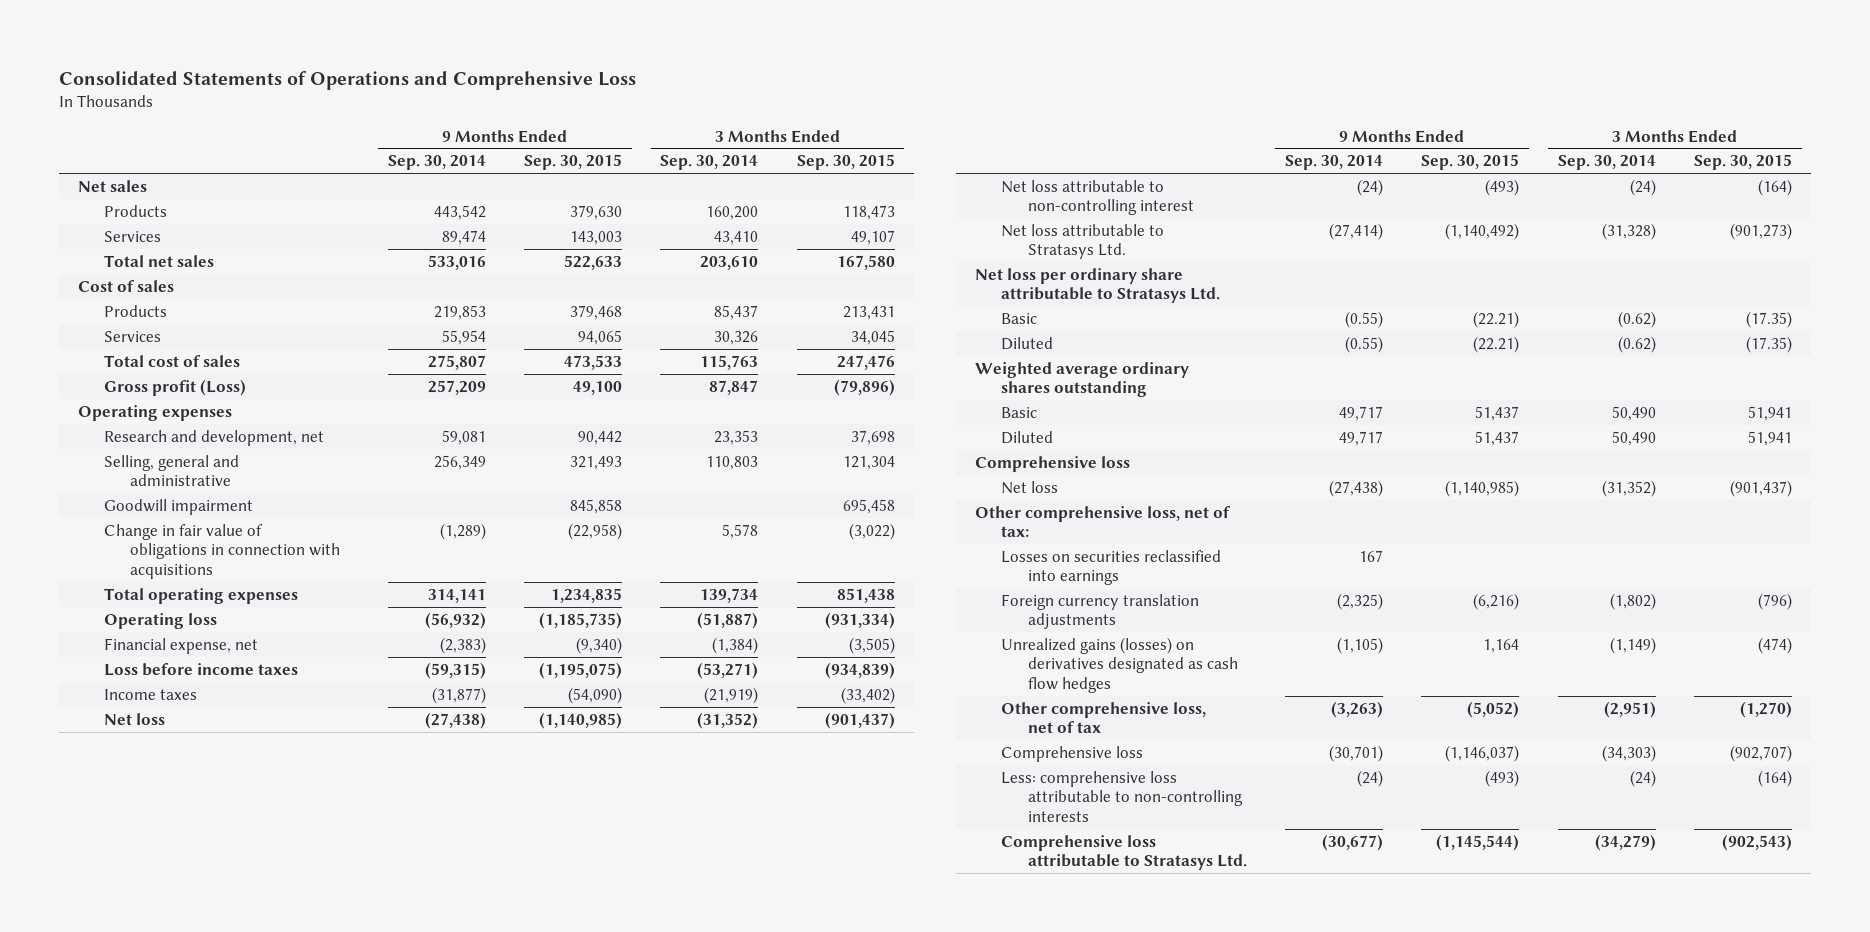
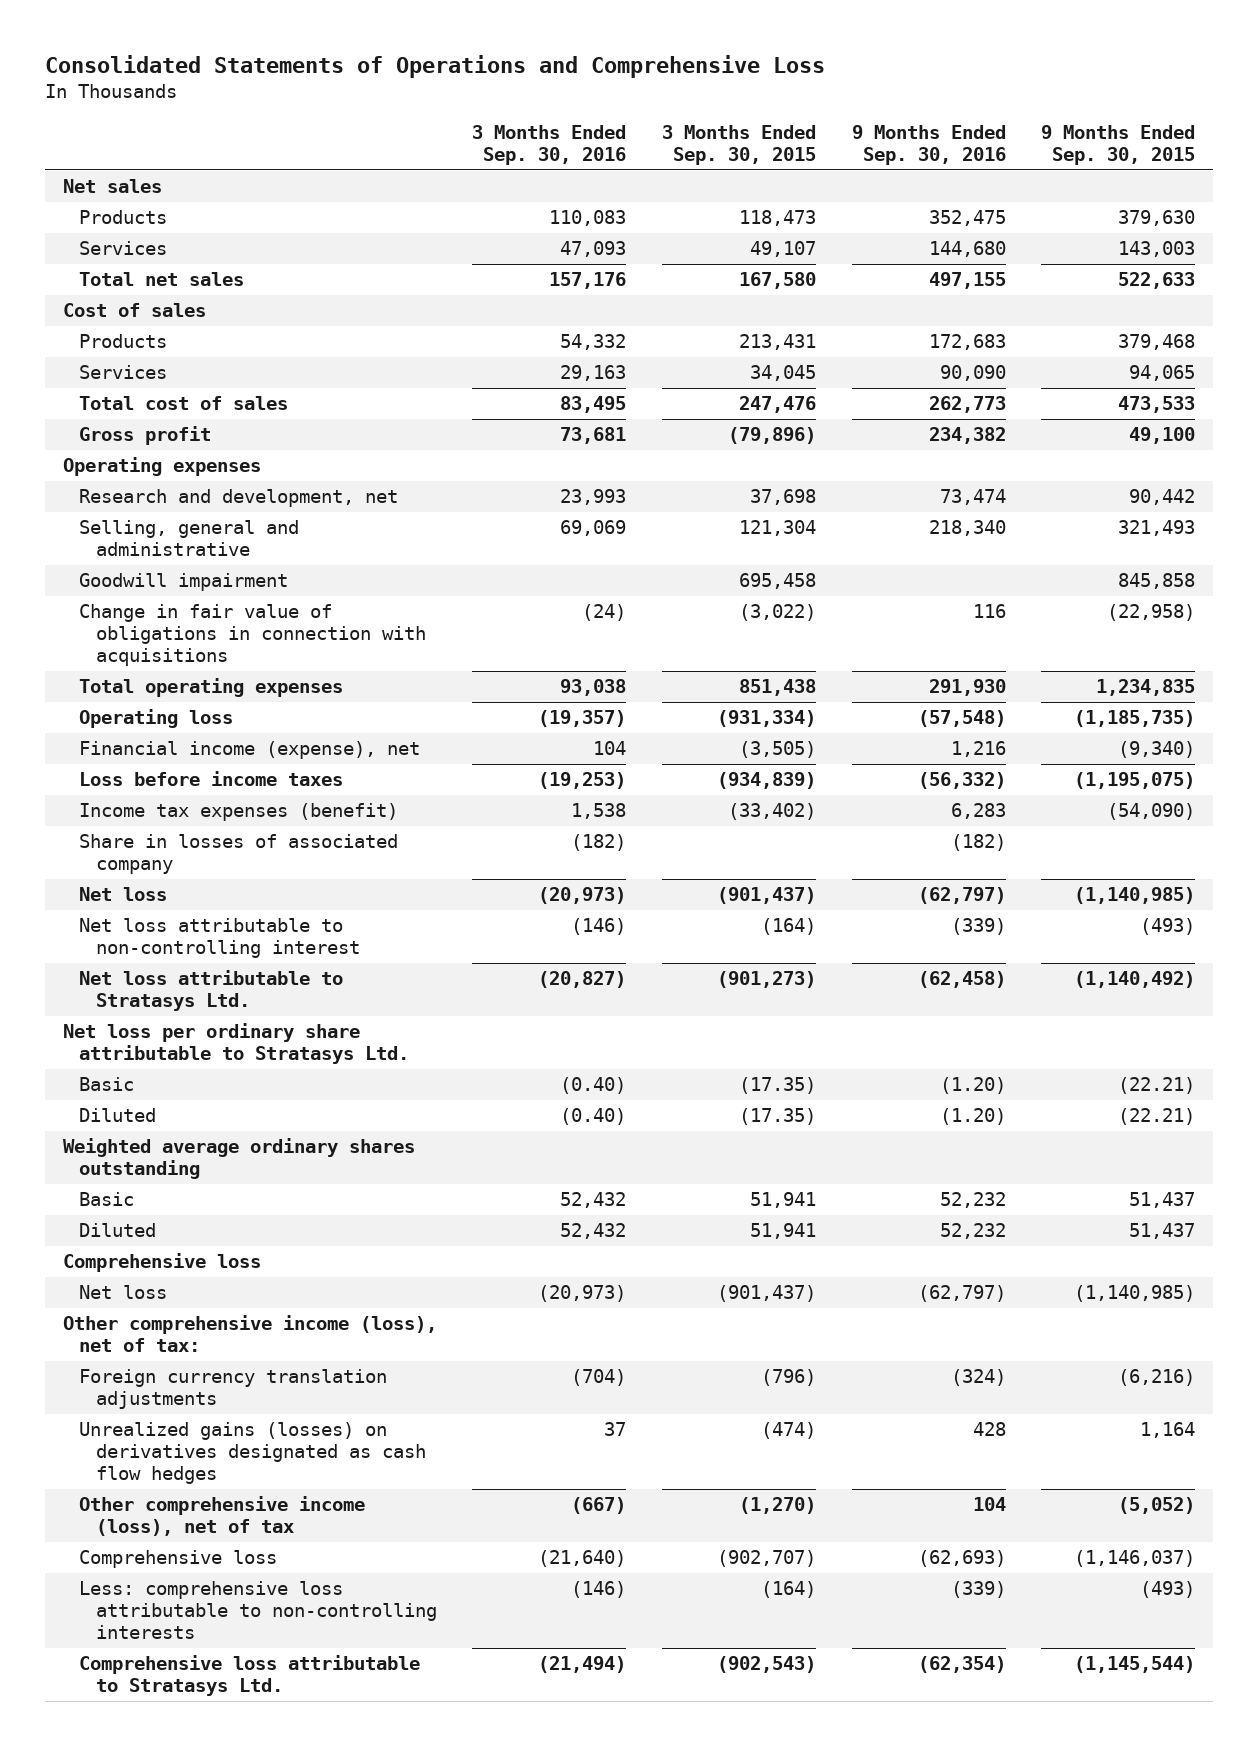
[387,155,486,171] Sep. 30, 2014 -> none
[660,155,759,171] Sep. 30, 2014 -> none
none -> [472,125,627,166] 3 Months Ended Sep. 30, 2016
none -> [851,125,1006,166] 9 Months Ended Sep. 30, 2016
[104,378,247,396] Gross profit (Loss) -> [79,426,212,446] Gross profit
[104,637,259,654] Financial expense, net -> [79,741,421,760] Financial income (expense), net
[104,688,198,700] Income taxes -> [79,803,399,822] Income tax expenses (benefit)
none -> [79,834,399,875] Share in losses of associated company
[1001,549,1222,586] Losses on securities reclassified into earnings -> none
[975,505,1232,538] Other comprehensive loss, net of tax: -> [62,1315,437,1353] Other comprehensive income (loss), net of tax:
[1001,701,1207,734] Other comprehensive loss, net of tax -> [79,1496,366,1537] Other comprehensive income (loss), net of tax

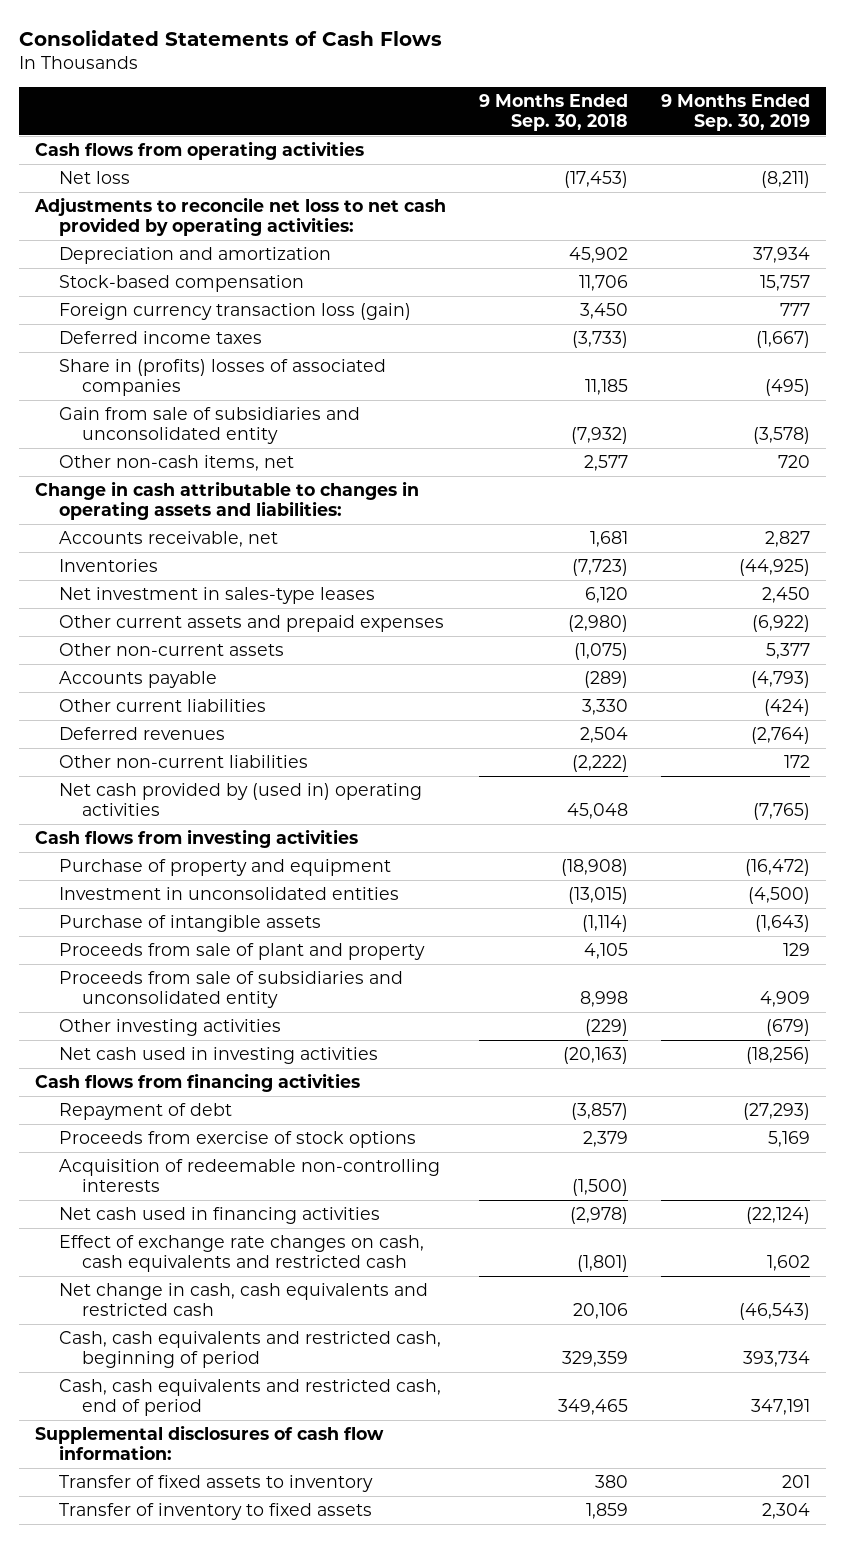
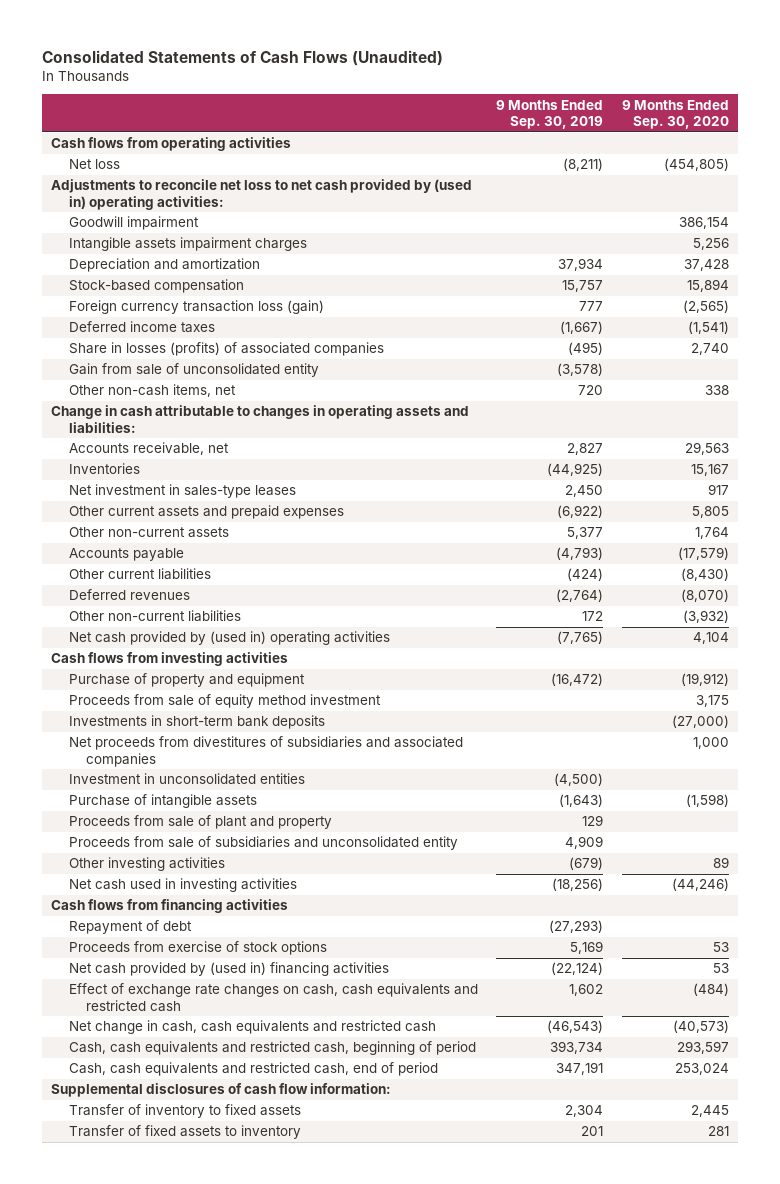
[18,29,442,46] Consolidated Statements of Cash Flows -> [42,49,444,66] Consolidated Statements of Cash Flows (Unaudited)
[479,93,629,132] 9 Months Ended Sep. 30, 2018 -> none
none -> [621,99,729,130] 9 Months Ended Sep. 30, 2020
[34,196,447,237] Adjustments to reconcile net loss to net cash provided by operating activities: -> [51,179,473,210] Adjustments to reconcile net loss to net cash provided by (used in) operating activities:
none -> [68,216,199,231] Goodwill impairment
none -> [68,237,307,252] Intangible assets impairment charges
[58,358,386,397] Share in (profits) losses of associated companies -> [68,342,384,357] Share in losses (profits) of associated companies
[58,406,360,445] Gain from sale of subsidiaries and unconsolidated entity -> [68,363,319,378] Gain from sale of unconsolidated entity
none -> [68,694,381,709] Proceeds from sale of equity method investment
none -> [68,715,325,730] Investments in short-term bank deposits
none -> [68,736,463,767] Net proceeds from divestitures of subsidiaries and associated companies
[58,1158,440,1193] Acquisition of redeemable non-controlling interests -> none
[58,1206,380,1224] Net cash used in financing activities -> [68,962,389,977] Net cash provided by (used in) financing activities
[58,1474,373,1492] Transfer of fixed assets to inventory -> [68,1125,301,1140] Transfer of fixed assets to inventory

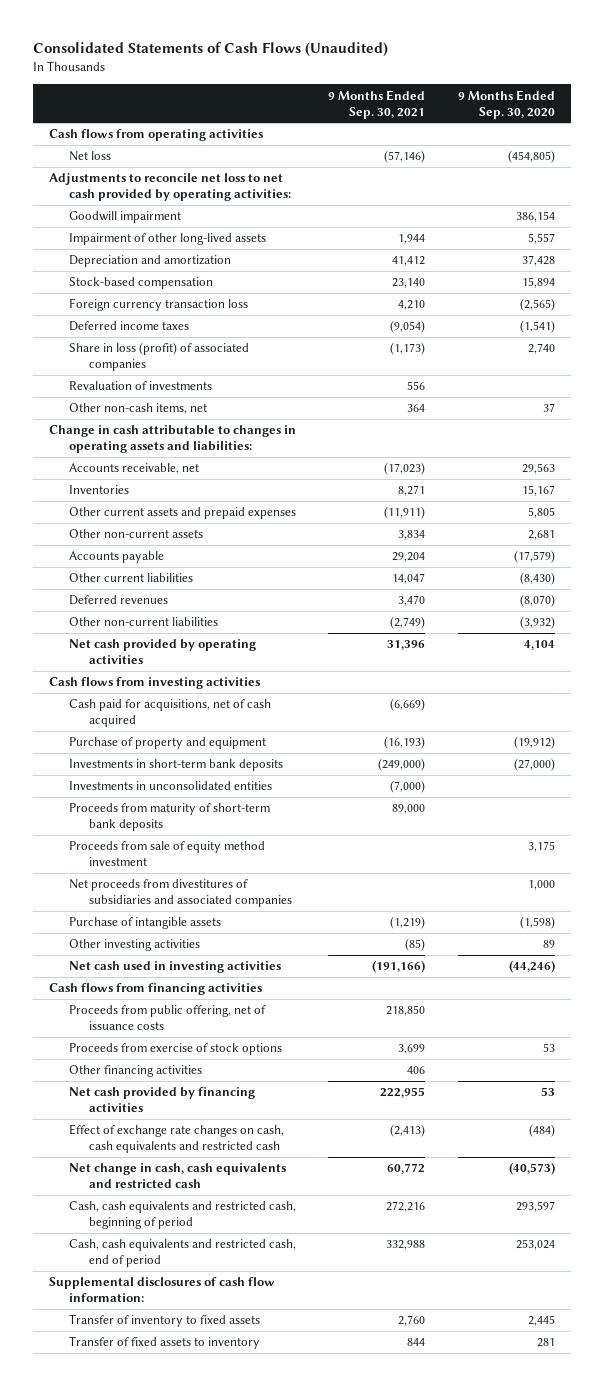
[496,99,604,130] 9 Months Ended Sep. 30, 2019 -> none
none -> [328,89,426,119] 9 Months Ended Sep. 30, 2021
[51,179,473,210] Adjustments to reconcile net loss to net cash provided by (used in) operating activities: -> [49,173,291,202] Adjustments to reconcile net loss to net cash provided by operating activities:
[68,237,307,252] Intangible assets impairment charges -> [68,233,266,246] Impairment of other long-lived assets
[692,238,729,251] 5,256 -> [527,233,555,245] 5,557
[68,300,324,315] Foreign currency transaction loss (gain) -> [68,298,248,312] Foreign currency transaction loss
[68,363,319,378] Gain from sale of unconsolidated entity -> none
[68,342,384,357] Share in losses (profits) of associated companies -> [68,342,249,372] Share in loss (profit) of associated companies
none -> [68,381,212,391] Revaluation of investments
[704,385,729,396] 338 -> [542,403,555,413] 37
[68,484,296,499] Net investment in sales-type leases -> none
[694,527,729,540] 1,764 -> [527,530,555,541] 2,681
[68,631,390,646] Net cash provided by (used in) operating activities -> [68,639,256,665] Net cash provided by operating activities
none -> [68,699,271,728] Cash paid for acquisitions, net of cash acquired
none -> [68,781,272,791] Investments in unconsolidated entities
none -> [68,803,270,832] Proceeds from maturity of short-term bank deposits
[68,694,381,709] Proceeds from sale of equity method investment -> [68,841,265,867] Proceeds from sale of equity method investment
[68,773,305,786] Investment in unconsolidated entities -> none
[68,815,332,830] Proceeds from sale of plant and property -> none
[68,836,458,851] Proceeds from sale of subsidiaries and unconsolidated entity -> none
[68,920,192,935] Repayment of debt -> none
none -> [68,1005,266,1031] Proceeds from public offering, net of issuance costs
none -> [68,1065,202,1078] Other financing activities
[68,962,389,977] Net cash provided by (used in) financing activities -> [68,1087,255,1113] Net cash provided by financing activities

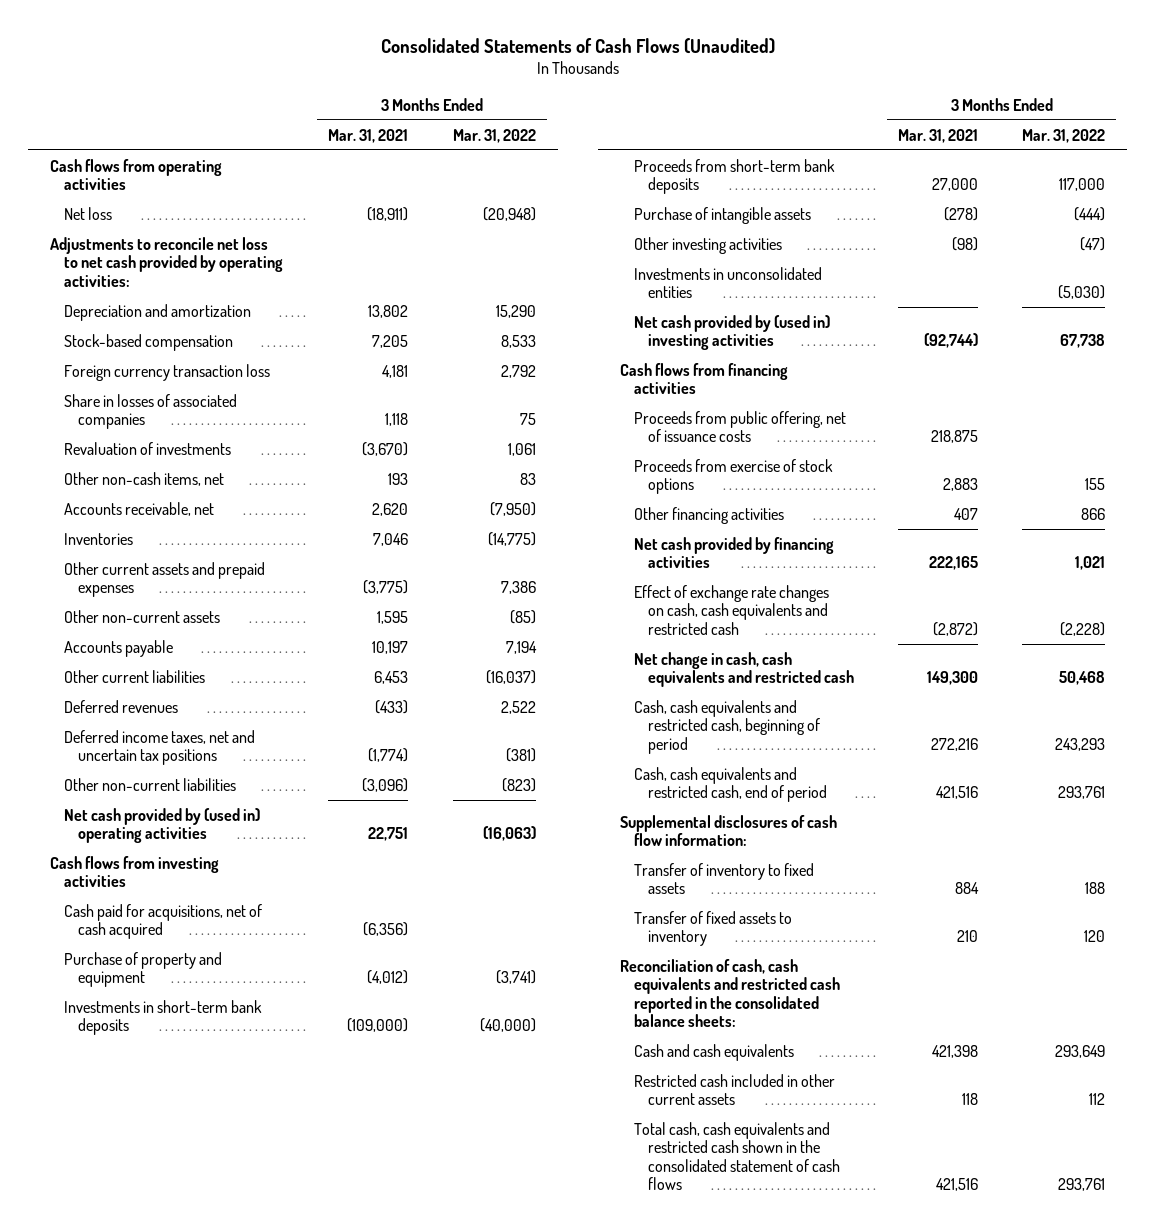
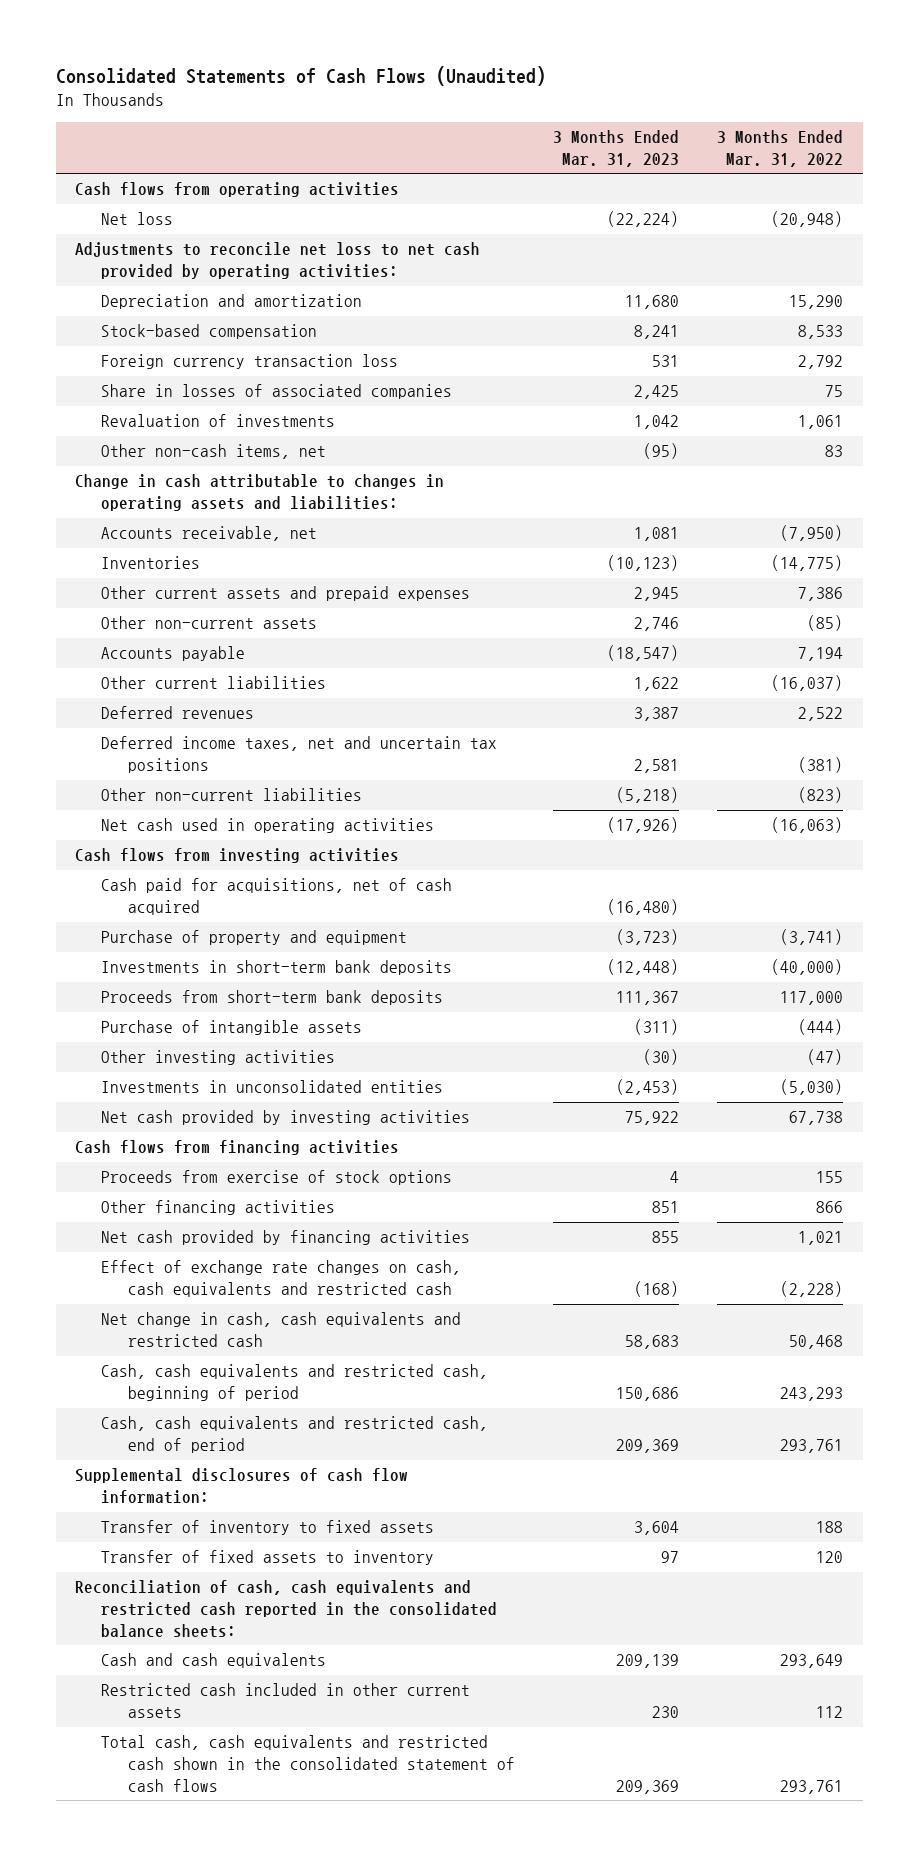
[328,128,409,143] Mar. 31, 2021 -> none
none -> [553,130,680,167] 3 Months Ended Mar. 31, 2023
none -> [75,474,445,511] Change in cash attributable to changes in operating assets and liabilities:
[64,807,261,844] Net cash provided by (used in) operating activities -> [101,818,435,834] Net cash used in operating activities
[633,314,830,351] Net cash provided by (used in) investing activities -> [101,1110,471,1126] Net cash provided by investing activities
[633,410,846,443] Proceeds from public offering, net of issuance costs -> none

